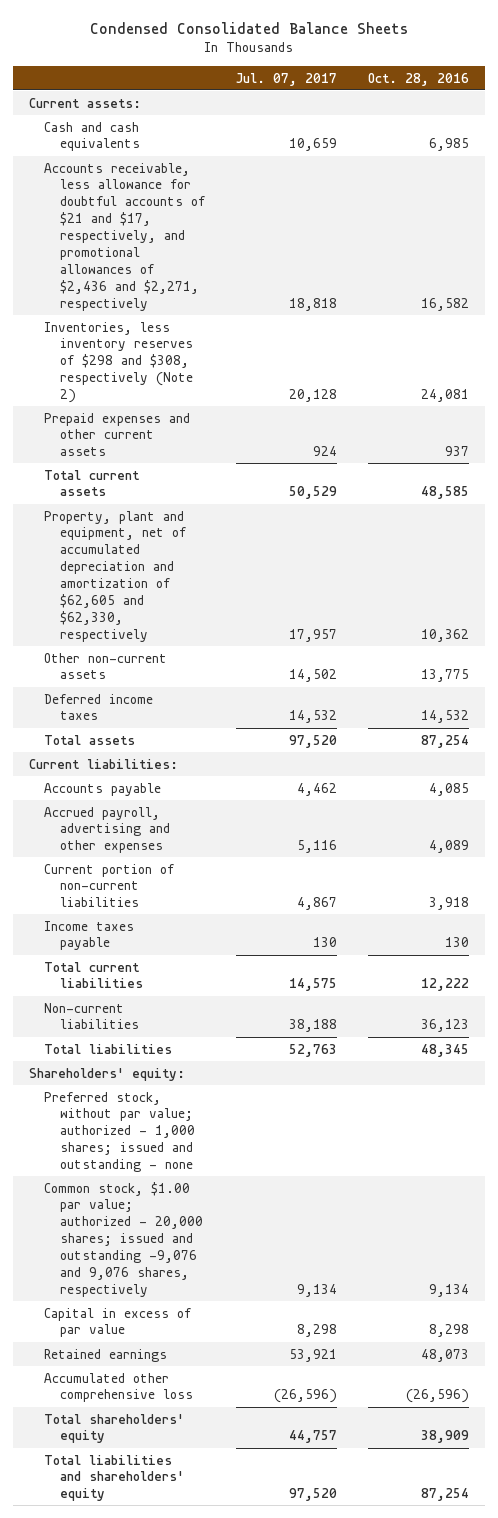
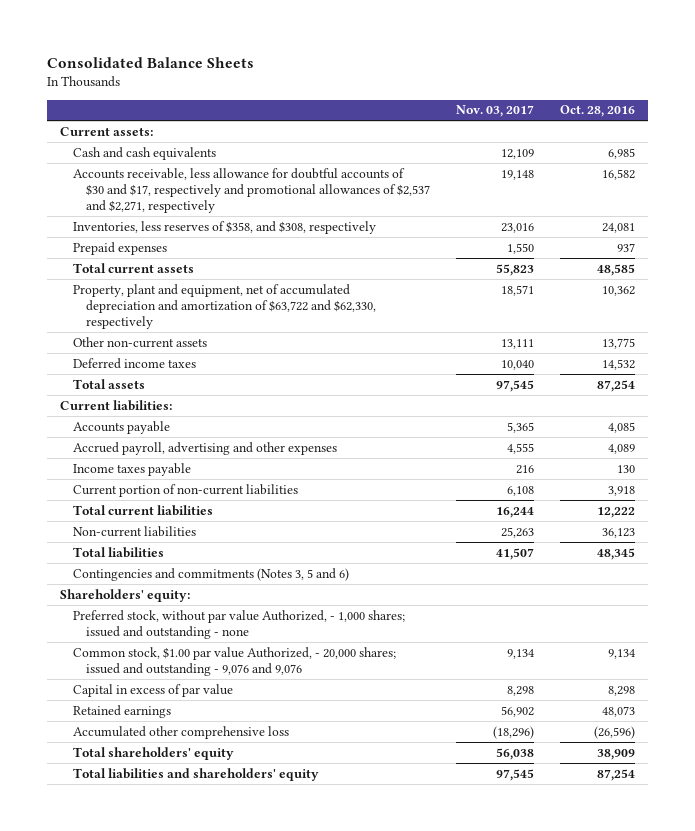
[90,22,409,35] Condensed Consolidated Balance Sheets -> [46,56,254,68] Consolidated Balance Sheets
[236,72,338,86] Jul. 07, 2017 -> none
none -> [456,105,535,118] Nov. 03, 2017
[44,162,205,311] Accounts receivable, less allowance for doubtful accounts of $21 and $17, respectively, and promotional allowances of $2,436 and $2,271, respectively -> [73,167,431,213] Accounts receivable, less allowance for doubtful accounts of $30 and $17, respectively and promotional allowances of $2,537 and $2,271, respectively
[44,321,193,404] Inventories, less inventory reserves of $298 and $308, respectively (Note 2) -> [73,220,377,234] Inventories, less reserves of $358, and $308, respectively
[44,412,191,457] Prepaid expenses and other current assets -> [73,241,168,255] Prepaid expenses
[44,510,186,642] Property, plant and equipment, net of accumulated depreciation and amortization of $62,605 and $62,330, respectively -> [73,283,377,329] Property, plant and equipment, net of accumulated depreciation and amortization of $63,722 and $62,330, respectively
[44,863,175,908] Current portion of non-current liabilities -> [73,483,299,497] Current portion of non-current liabilities
none -> [73,567,350,581] Contingencies and commitments (Notes 3, 5 and 6)
[44,1091,195,1173] Preferred stock, without par value; authorized - 1,000 shares; issued and outstanding - none -> [73,609,406,639] Preferred stock, without par value Authorized, - 1,000 shares; issued and outstanding - none
[44,1181,203,1297] Common stock, $1.00 par value; authorized - 20,000 shares; issued and outstanding -9,076 and 9,076 shares, respectively -> [73,646,397,676] Common stock, $1.00 par value Authorized, - 20,000 shares; issued and outstanding - 9,076 and 9,076

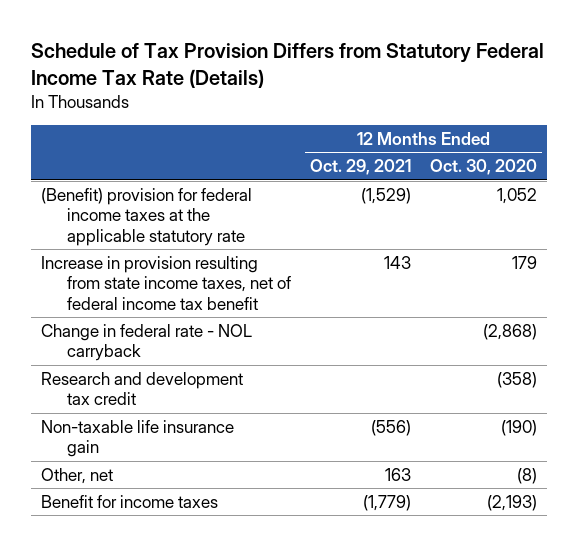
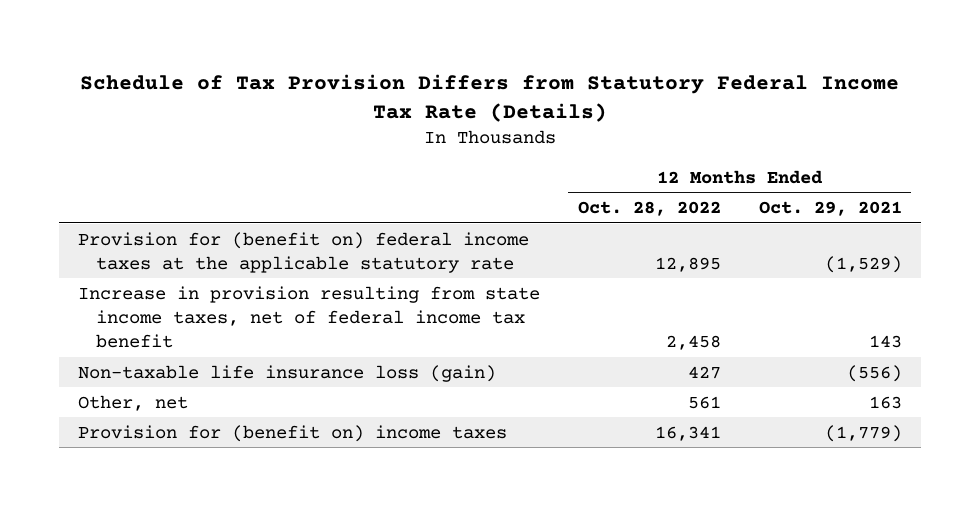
[430,159,538,176] Oct. 30, 2020 -> none
none -> [577,201,721,217] Oct. 28, 2022
[40,187,252,247] (Benefit) provision for federal income taxes at the applicable statutory rate -> [78,231,530,273] Provision for (benefit on) federal income taxes at the applicable statutory rate
[40,323,252,362] Change in federal rate - NOL carryback -> none
[40,371,243,406] Research and development tax credit -> none
[40,419,234,458] Non-taxable life insurance gain -> [78,364,497,382] Non-taxable life insurance loss (gain)
[40,494,218,508] Benefit for income taxes -> [78,424,508,442] Provision for (benefit on) income taxes

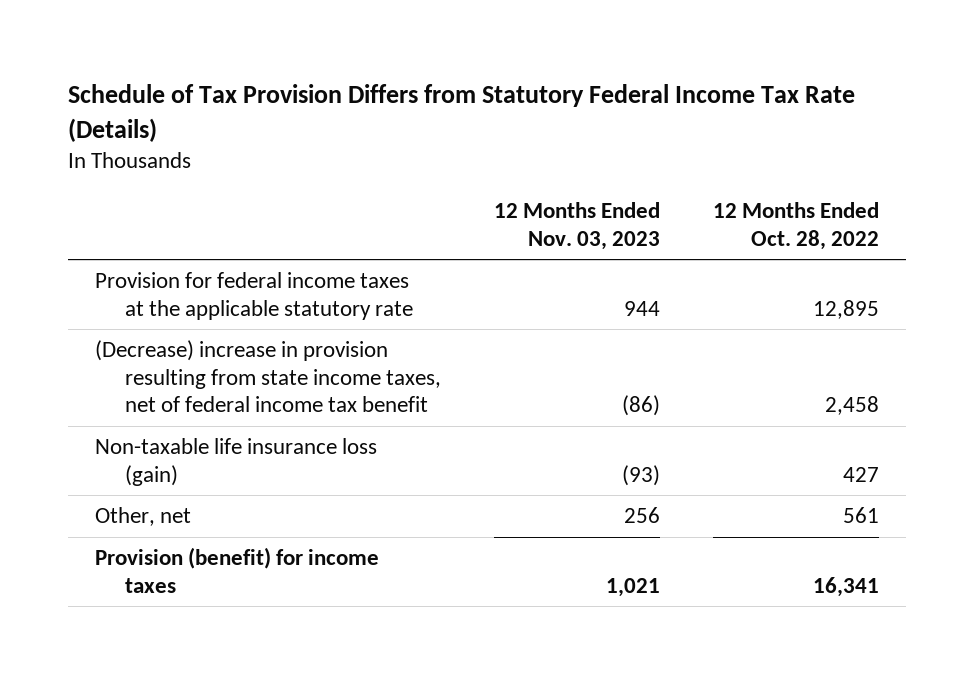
[758,201,902,217] Oct. 29, 2021 -> none
none -> [493,202,660,250] 12 Months Ended Nov. 03, 2023
[78,231,530,273] Provision for (benefit on) federal income taxes at the applicable statutory rate -> [94,272,413,320] Provision for federal income taxes at the applicable statutory rate
[78,285,541,349] Increase in provision resulting from state income taxes, net of federal income tax benefit -> [94,340,441,412] (Decrease) increase in provision resulting from state income taxes, net of federal income tax benefit
[78,424,508,442] Provision for (benefit on) income taxes -> [94,547,379,593] Provision (benefit) for income taxes

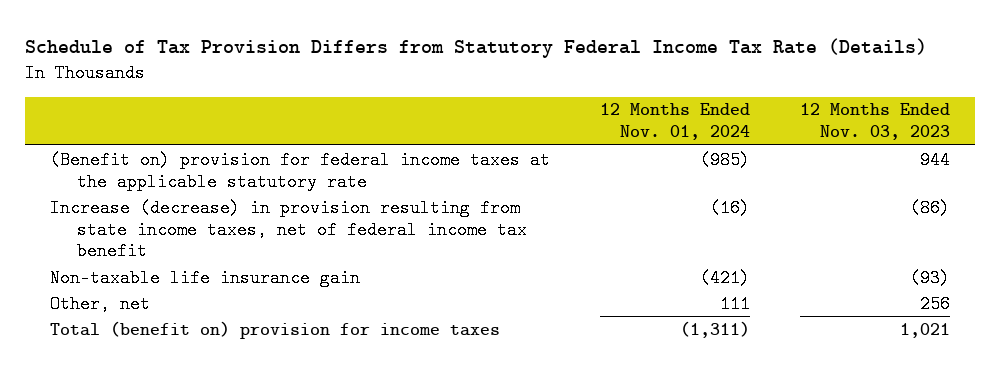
[713,202,880,250] 12 Months Ended Oct. 28, 2022 -> none
none -> [599,103,750,141] 12 Months Ended Nov. 01, 2024
[94,272,413,320] Provision for federal income taxes at the applicable statutory rate -> [49,150,550,191] (Benefit on) provision for federal income taxes at the applicable statutory rate
[94,340,441,412] (Decrease) increase in provision resulting from state income taxes, net of federal income tax benefit -> [49,198,528,261] Increase (decrease) in provision resulting from state income taxes, net of federal income tax benefit
[94,438,377,486] Non-taxable life insurance loss (gain) -> [49,268,360,287] Non-taxable life insurance gain
[94,547,379,593] Provision (benefit) for income taxes -> [49,320,500,339] Total (benefit on) provision for income taxes

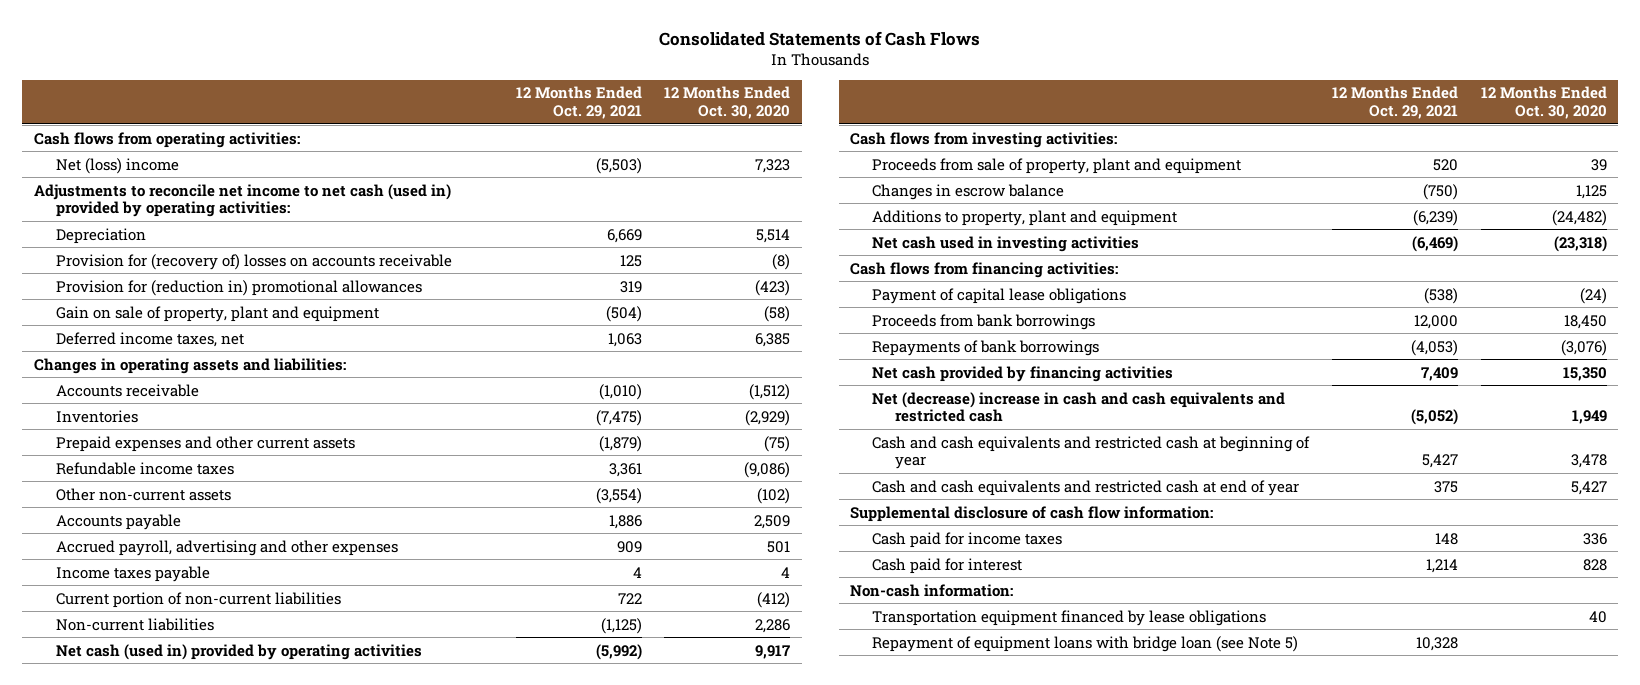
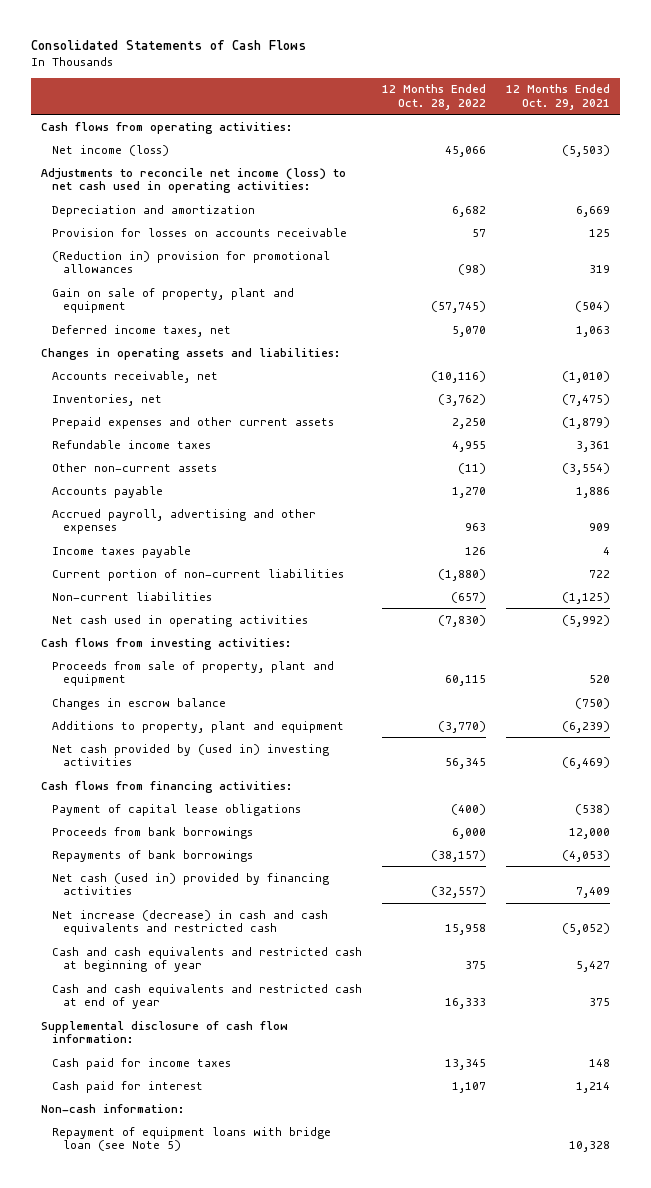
[664,86,791,119] 12 Months Ended Oct. 30, 2020 -> none
none -> [381,84,486,110] 12 Months Ended Oct. 28, 2022
[56,157,180,174] Net (loss) income -> [51,144,169,156] Net income (loss)
[33,183,451,217] Adjustments to reconcile net income to net cash (used in) provided by operating activities: -> [41,167,347,194] Adjustments to reconcile net income (loss) to net cash used in operating activities:
[56,227,147,244] Depreciation -> [51,204,255,217] Depreciation and amortization
[56,253,453,270] Provision for (recovery of) losses on accounts receivable -> [51,227,347,237] Provision for losses on accounts receivable
[56,279,423,296] Provision for (reduction in) promotional allowances -> [51,250,330,274] (Reduction in) provision for promotional allowances
[56,383,200,397] Accounts receivable -> [51,370,218,383] Accounts receivable, net
[56,409,139,423] Inventories -> [51,393,162,406] Inventories, net
[56,643,423,660] Net cash (used in) provided by operating activities -> [51,614,308,627] Net cash used in operating activities
[872,235,1140,252] Net cash used in investing activities -> [51,743,329,767] Net cash provided by (used in) investing activities
[872,365,1174,382] Net cash provided by financing activities -> [51,872,329,896] Net cash (used in) provided by financing activities
[872,391,1286,422] Net (decrease) increase in cash and cash equivalents and restricted cash -> [51,909,328,936] Net increase (decrease) in cash and cash equivalents and restricted cash
[872,609,1267,626] Transportation equipment financed by lease obligations -> none

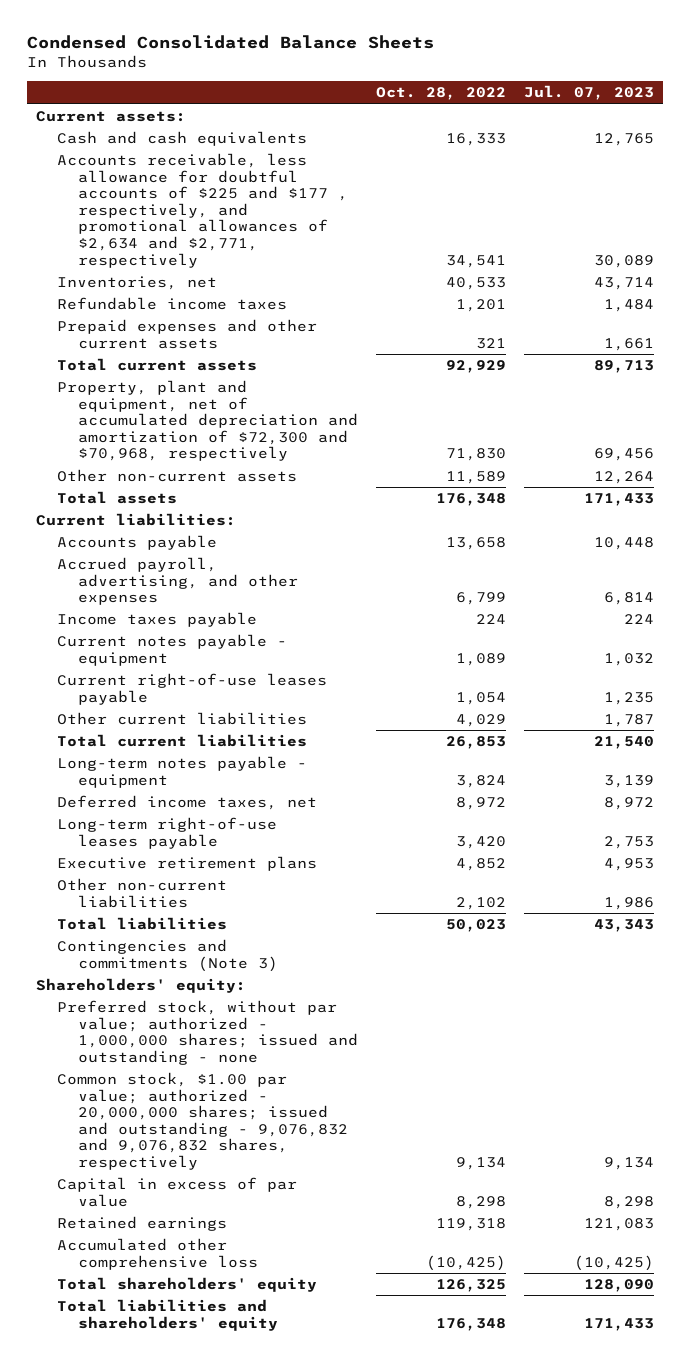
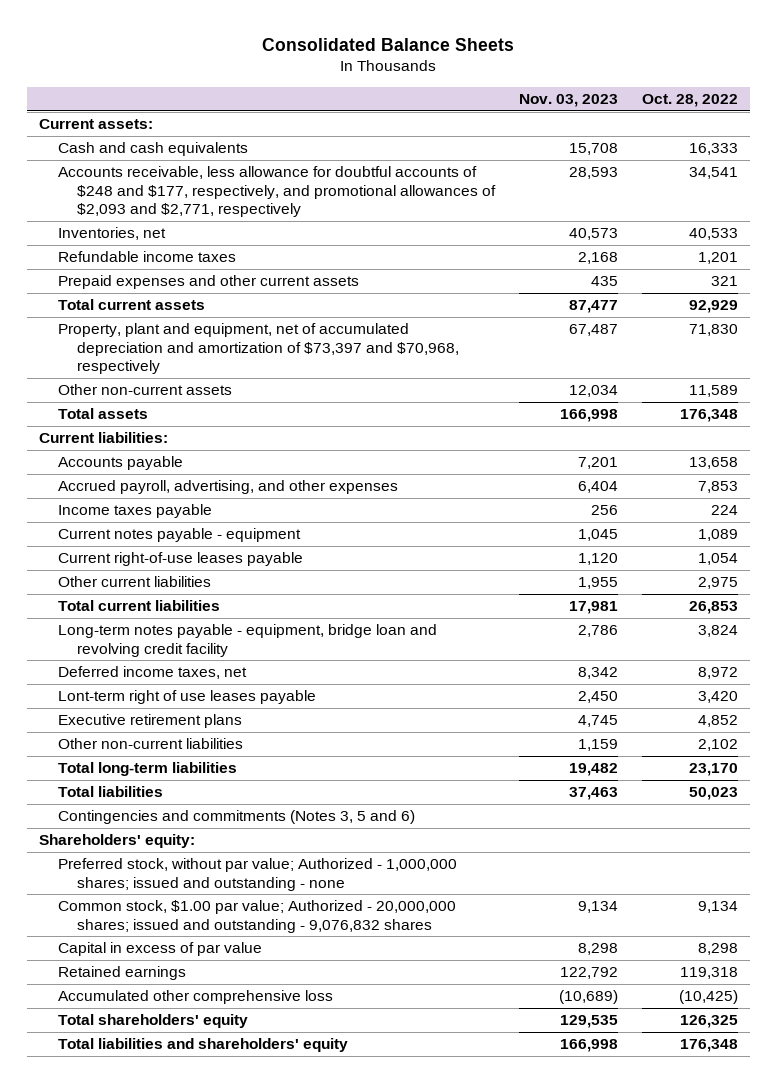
[26,35,434,50] Condensed Consolidated Balance Sheets -> [262,37,515,51] Consolidated Balance Sheets
[523,85,654,101] Jul. 07, 2023 -> none
none -> [518,93,618,107] Nov. 03, 2023
[56,152,348,268] Accounts receivable, less allowance for doubtful accounts of $225 and $177 , respectively, and promotional allowances of $2,634 and $2,771, respectively -> [57,166,496,218] Accounts receivable, less allowance for doubtful accounts of $248 and $177, respectively, and promotional allowances of $2,093 and $2,771, respectively
[56,379,358,462] Property, plant and equipment, net of accumulated depreciation and amortization of $72,300 and $70,968, respectively -> [57,323,459,375] Property, plant and equipment, net of accumulated depreciation and amortization of $73,397 and $70,968, respectively
[455,592,506,606] 6,799 -> [697,481,738,494] 7,853
[455,713,506,727] 4,029 -> [697,577,738,590] 2,975
[56,755,307,788] Long-term notes payable - equipment -> [57,624,437,657] Long-term notes payable - equipment, bridge loan and revolving credit facility
[56,816,277,849] Long-term right-of-use leases payable -> [57,690,316,705] Lont-term right of use leases payable
none -> [57,762,237,777] Total long-term liabilities
[56,938,278,972] Contingencies and commitments (Note 3) -> [57,810,415,825] Contingencies and commitments (Notes 3, 5 and 6)
[56,999,358,1065] Preferred stock, without par value; authorized - 1,000,000 shares; issued and outstanding - none -> [57,858,457,891] Preferred stock, without par value; Authorized - 1,000,000 shares; issued and outstanding - none
[56,1071,348,1171] Common stock, $1.00 par value; authorized - 20,000,000 shares; issued and outstanding - 9,076,832 and 9,076,832 shares, respectively -> [57,900,456,933] Common stock, $1.00 par value; Authorized - 20,000,000 shares; issued and outstanding - 9,076,832 shares

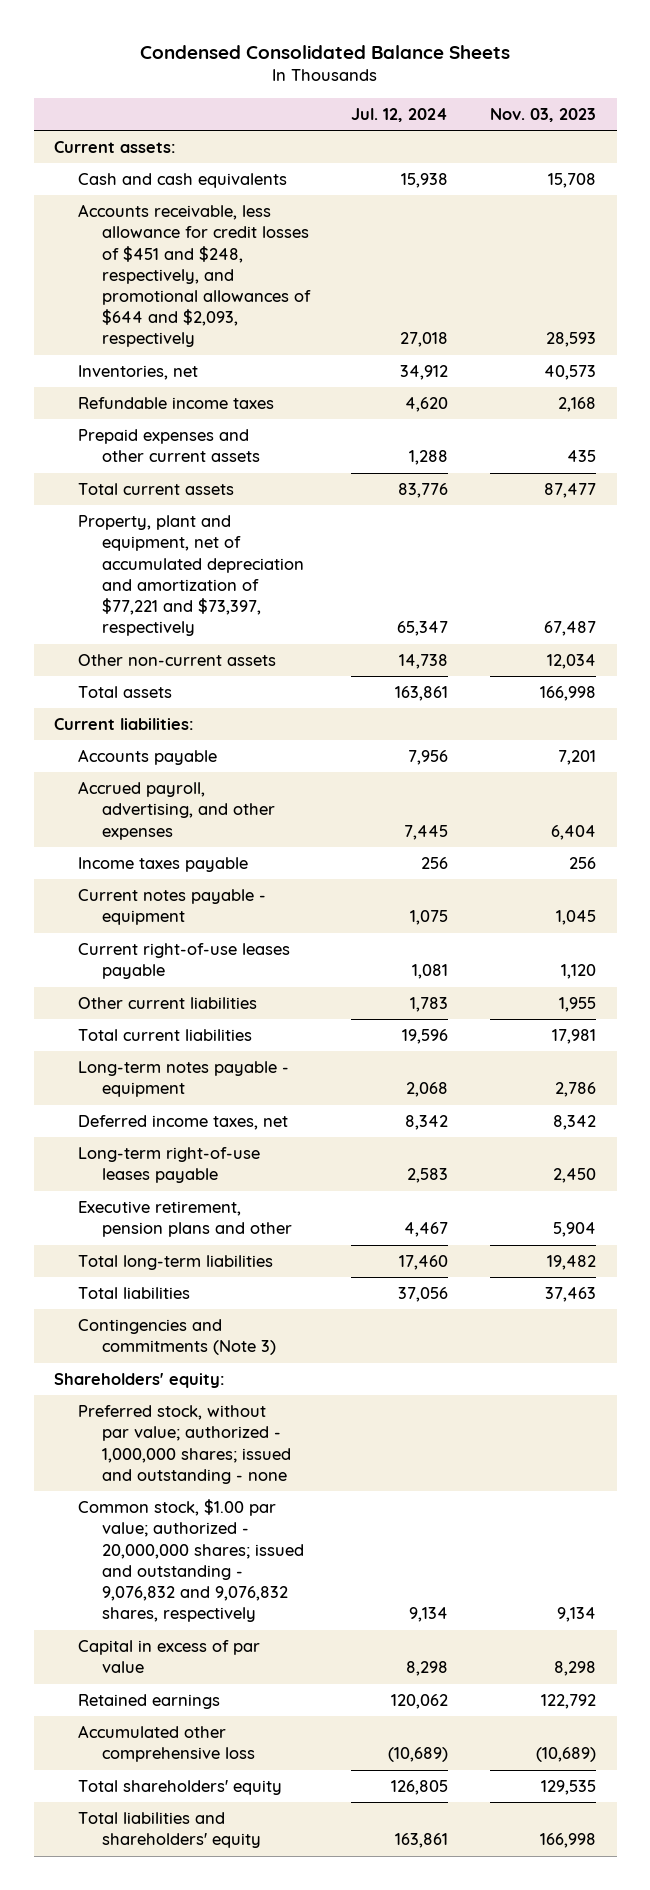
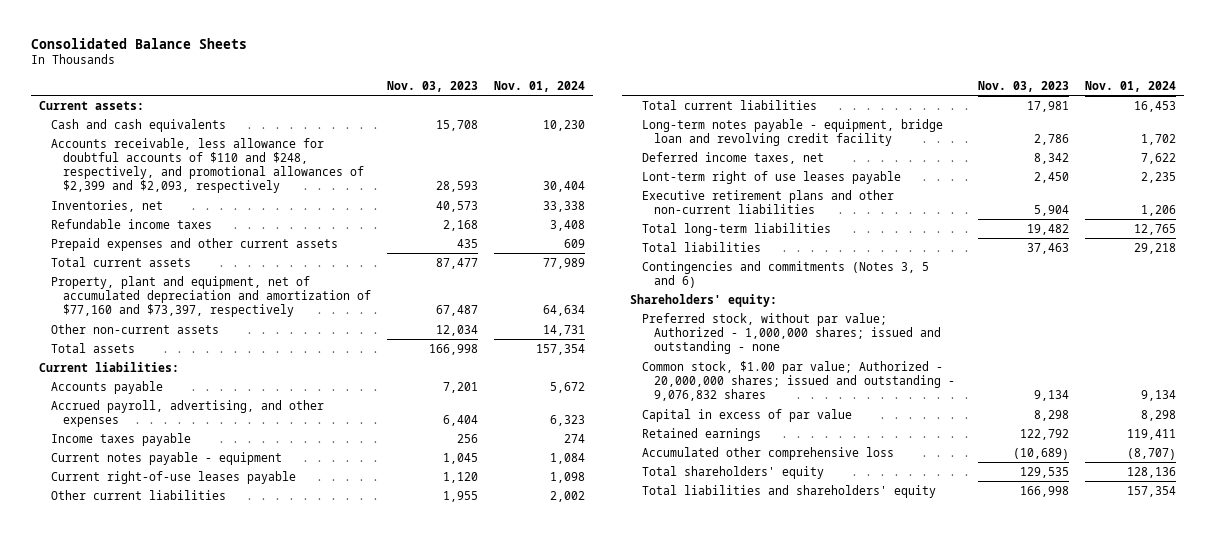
[140,45,511,60] Condensed Consolidated Balance Sheets -> [31,37,248,49] Consolidated Balance Sheets
[351,107,449,122] Jul. 12, 2024 -> none
none -> [494,80,586,92] Nov. 01, 2024
[78,204,312,348] Accounts receivable, less allowance for credit losses of $451 and $248, respectively, and promotional allowances of $644 and $2,093, respectively -> [51,137,365,194] Accounts receivable, less allowance for doubtful accounts of $110 and $248, respectively, and promotional allowances of $2,399 and $2,093, respectively
[78,515,305,637] Property, plant and equipment, net of accumulated depreciation and amortization of $77,221 and $73,397, respectively -> [51,275,372,317] Property, plant and equipment, net of accumulated depreciation and amortization of $77,160 and $73,397, respectively
[78,1061,290,1098] Long-term notes payable - equipment -> [642,118,944,146] Long-term notes payable - equipment, bridge loan and revolving credit facility
[78,1147,261,1184] Long-term right-of-use leases payable -> [642,170,902,184] Lont-term right of use leases payable
[78,1201,293,1238] Executive retirement, pension plans and other -> [642,189,895,214] Executive retirement plans and other non-current liabilities
[78,1319,277,1356] Contingencies and commitments (Note 3) -> [642,260,930,288] Contingencies and commitments (Notes 3, 5 and 6)
[78,1405,292,1484] Preferred stock, without par value; authorized - 1,000,000 shares; issued and outstanding - none -> [642,312,942,354] Preferred stock, without par value; Authorized - 1,000,000 shares; issued and outstanding - none
[78,1499,305,1623] Common stock, $1.00 par value; authorized - 20,000,000 shares; issued and outstanding - 9,076,832 and 9,076,832 shares, respectively -> [642,360,956,401] Common stock, $1.00 par value; Authorized - 20,000,000 shares; issued and outstanding - 9,076,832 shares

